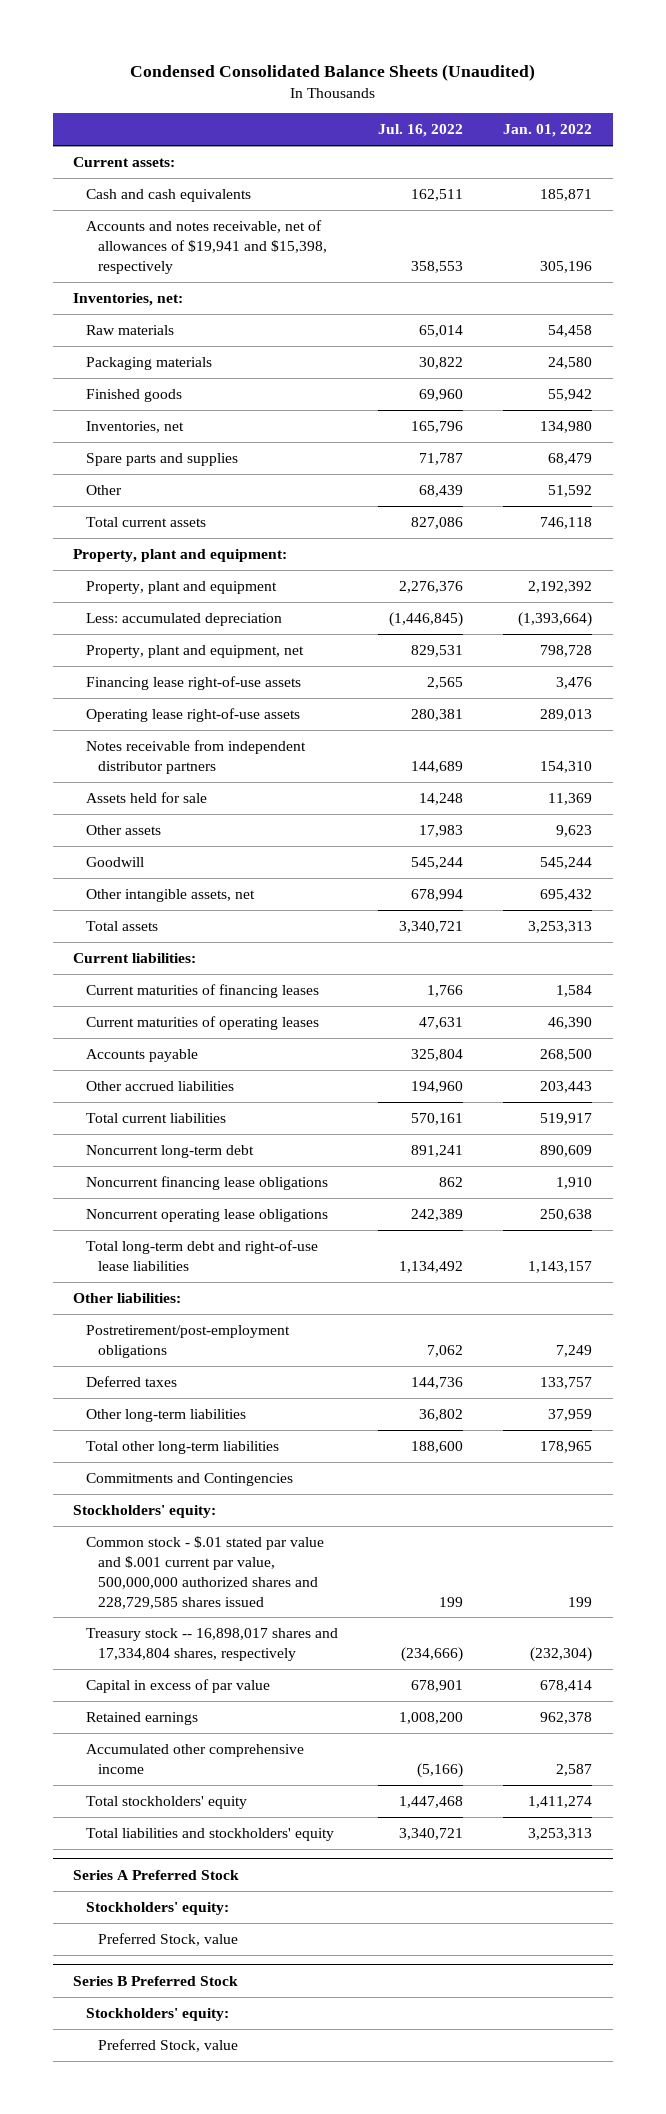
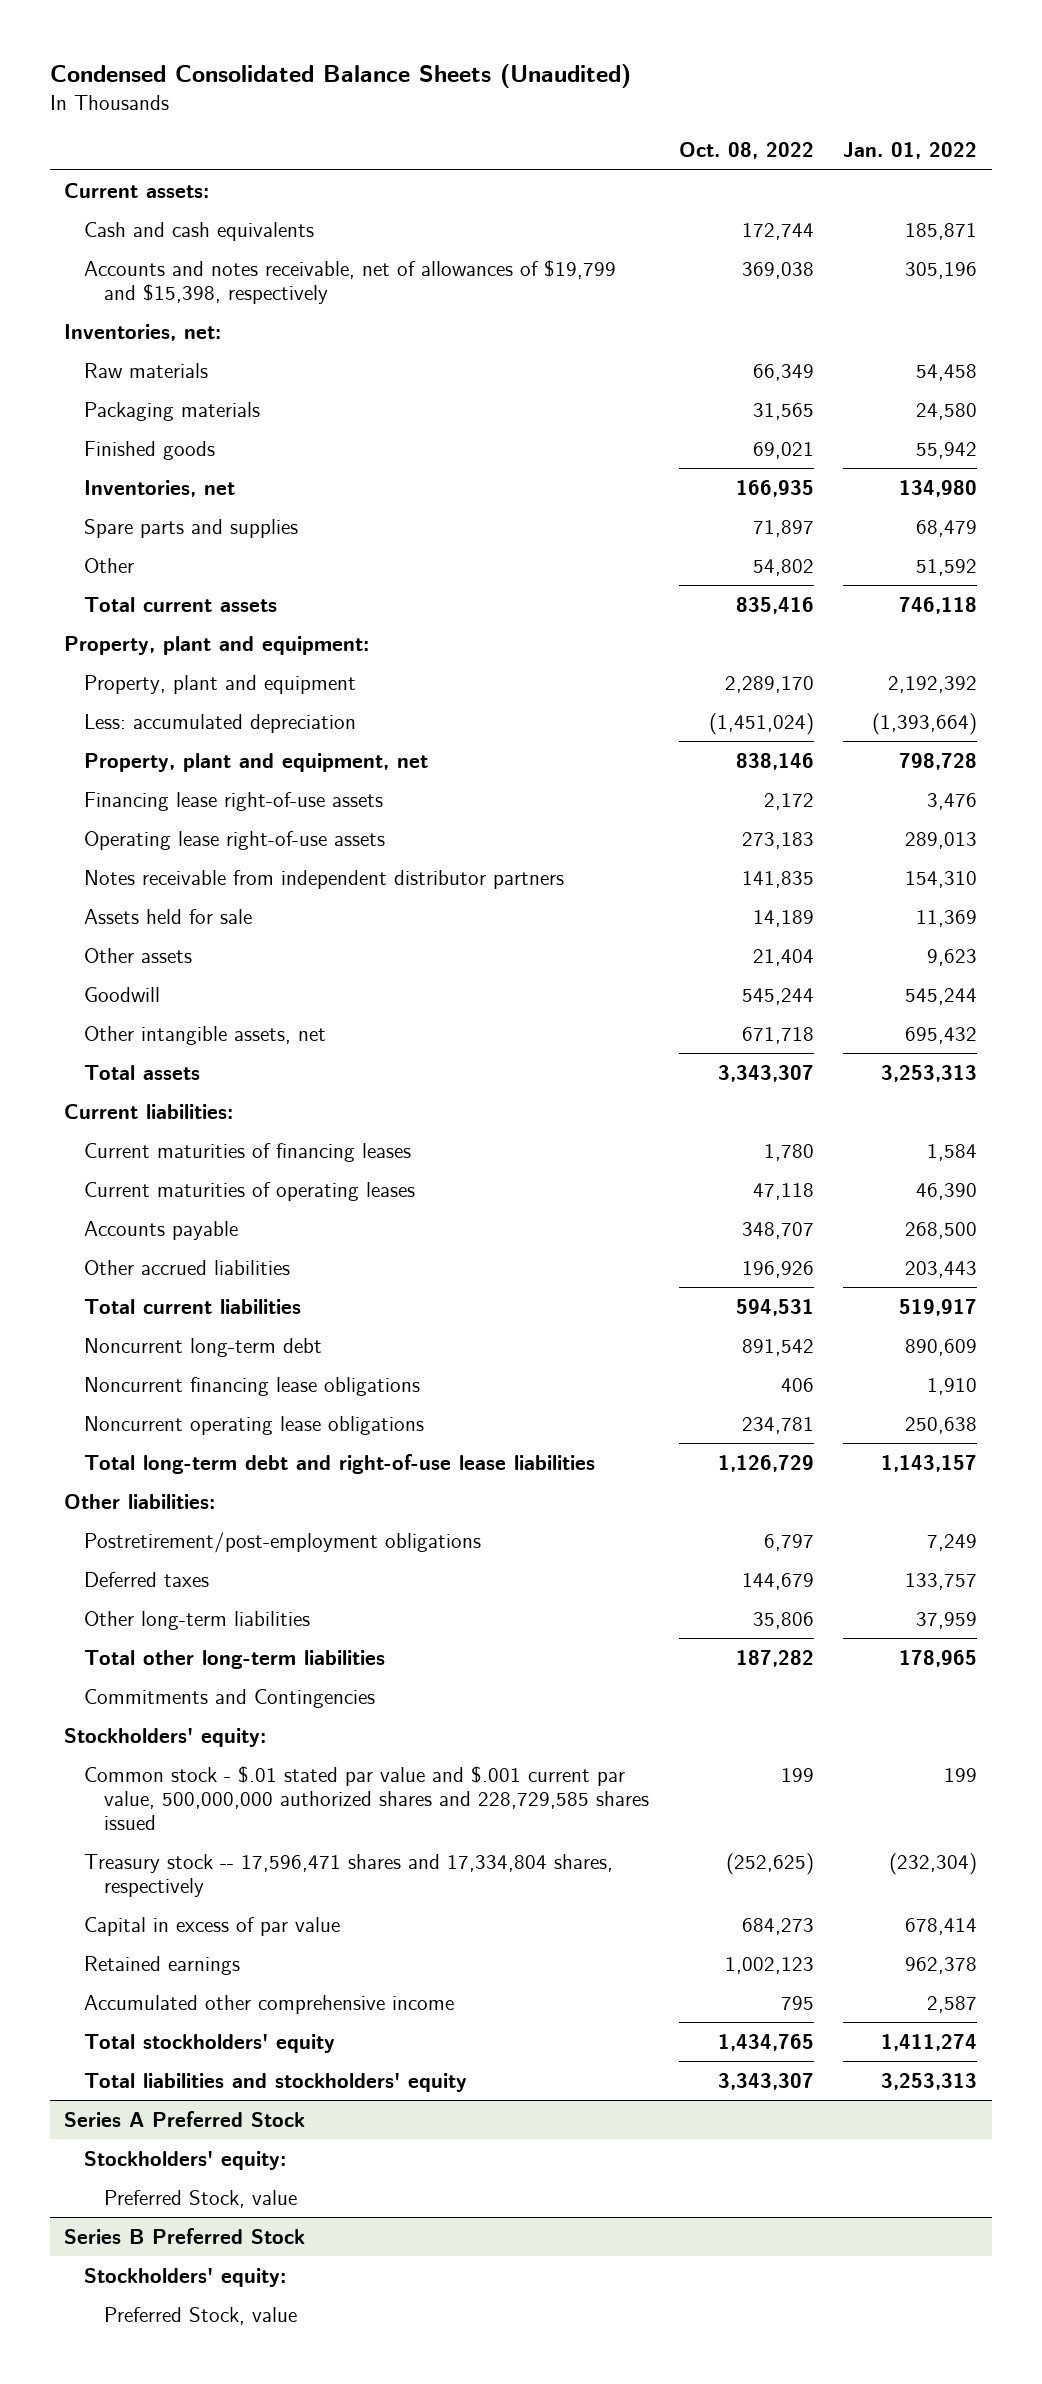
[377,124,463,138] Jul. 16, 2022 -> none
none -> [678,142,814,160] Oct. 08, 2022
[85,219,327,274] Accounts and notes receivable, net of allowances of $19,941 and $15,398, respectively -> [84,259,617,304] Accounts and notes receivable, net of allowances of $19,799 and $15,398, respectively
[85,1627,338,1661] Treasury stock -- 16,898,017 shares and 17,334,804 shares, respectively -> [84,1853,614,1897] Treasury stock -- 17,596,471 shares and 17,334,804 shares, respectively

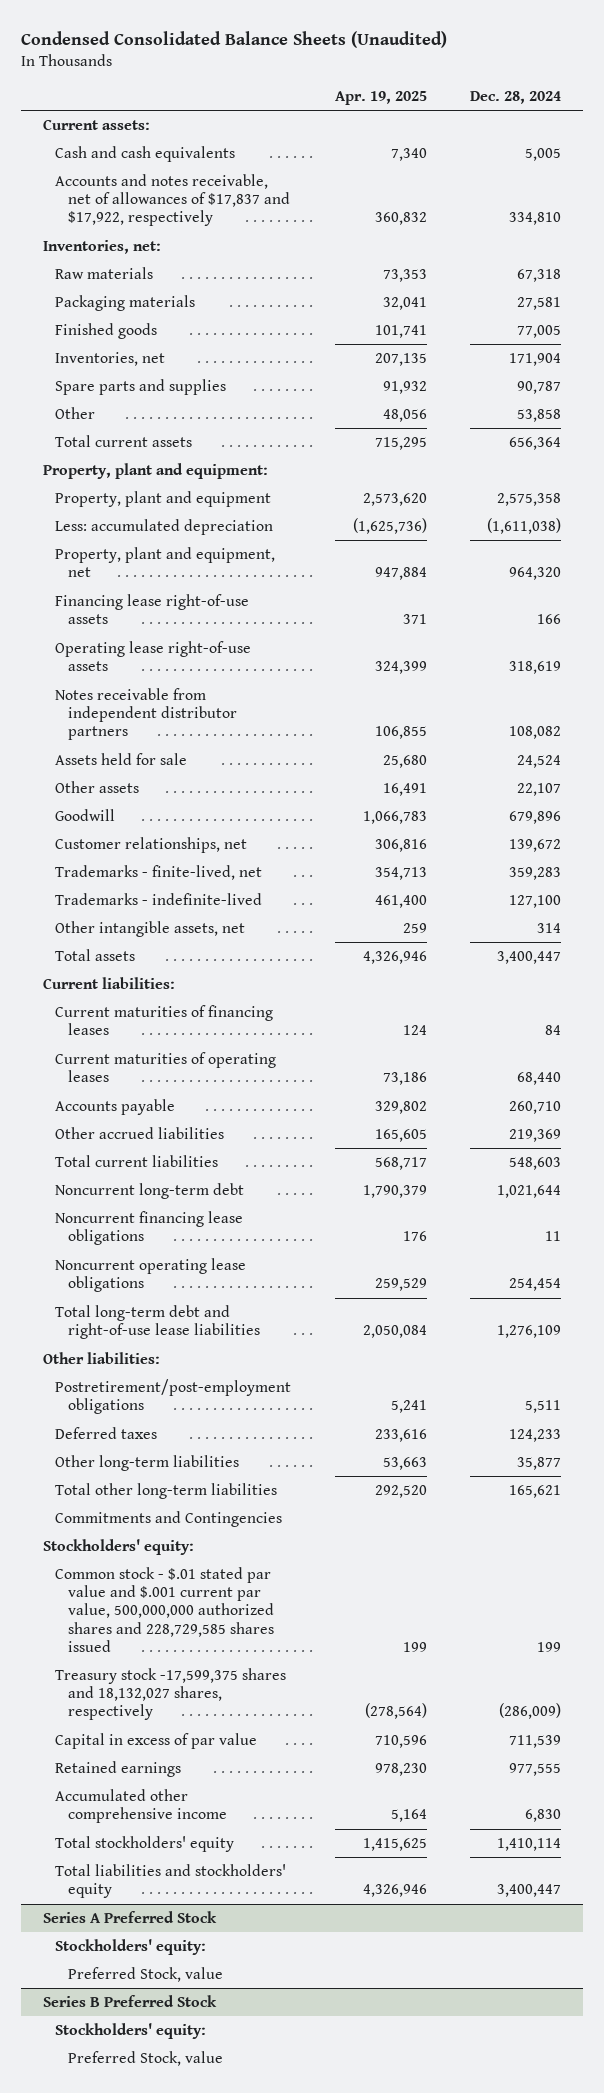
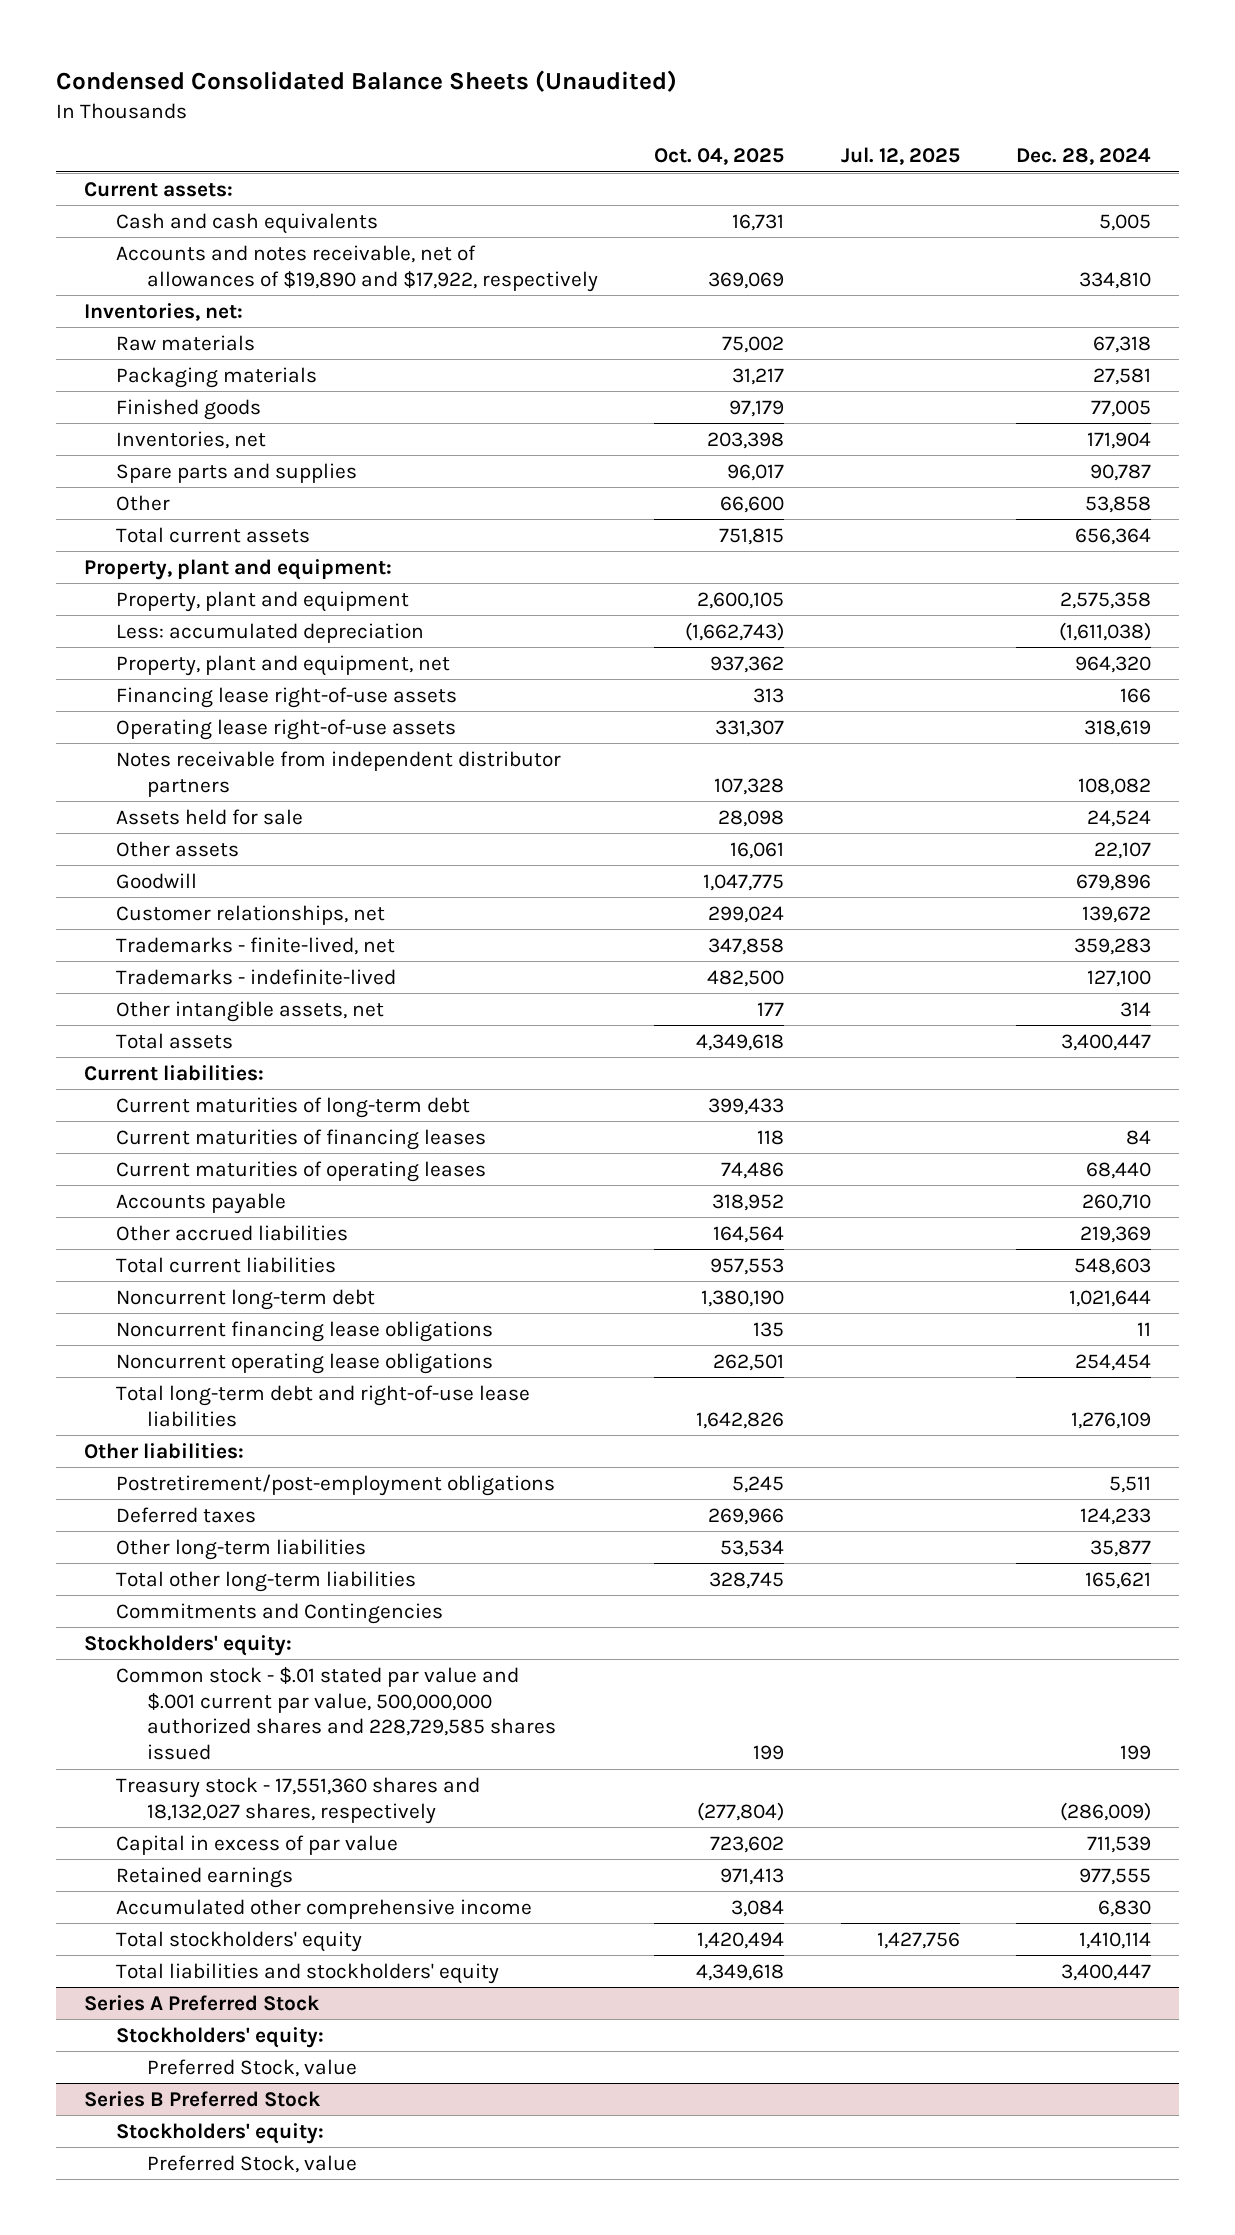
[334,90,427,105] Apr. 19, 2025 -> none
none -> [654,148,785,166] Oct. 04, 2025
none -> [840,147,960,166] Jul. 12, 2025
[55,173,290,227] Accounts and notes receivable, net of allowances of $17,837 and $17,922, respectively -> [115,244,599,292] Accounts and notes receivable, net of allowances of $19,890 and $17,922, respectively
none -> [115,1096,470,1118] Current maturities of long-term debt
[55,1667,287,1721] Treasury stock -17,599,375 shares and 18,132,027 shares, respectively -> [115,1776,480,1824] Treasury stock - 17,551,360 shares and 18,132,027 shares, respectively

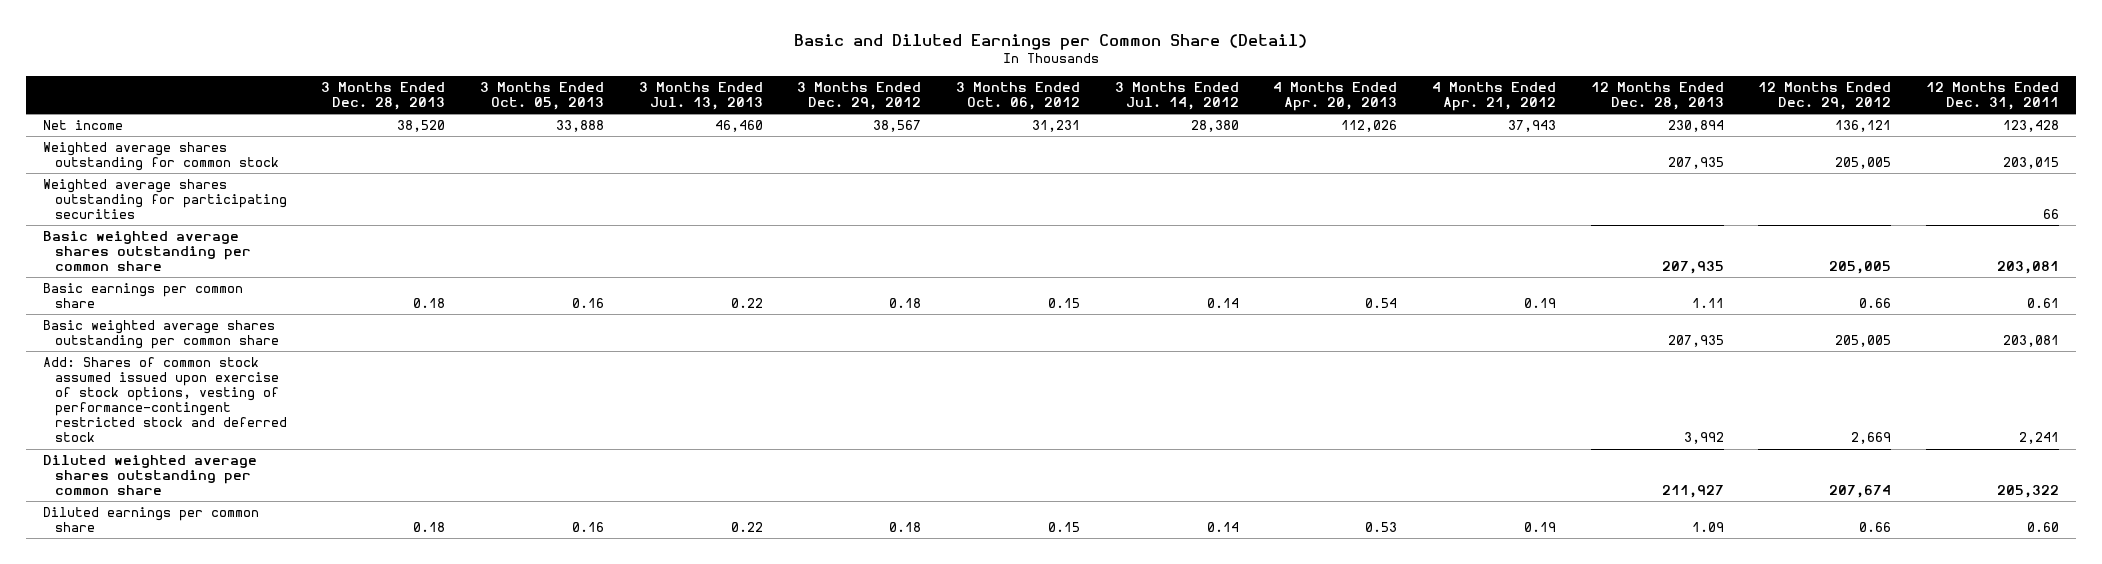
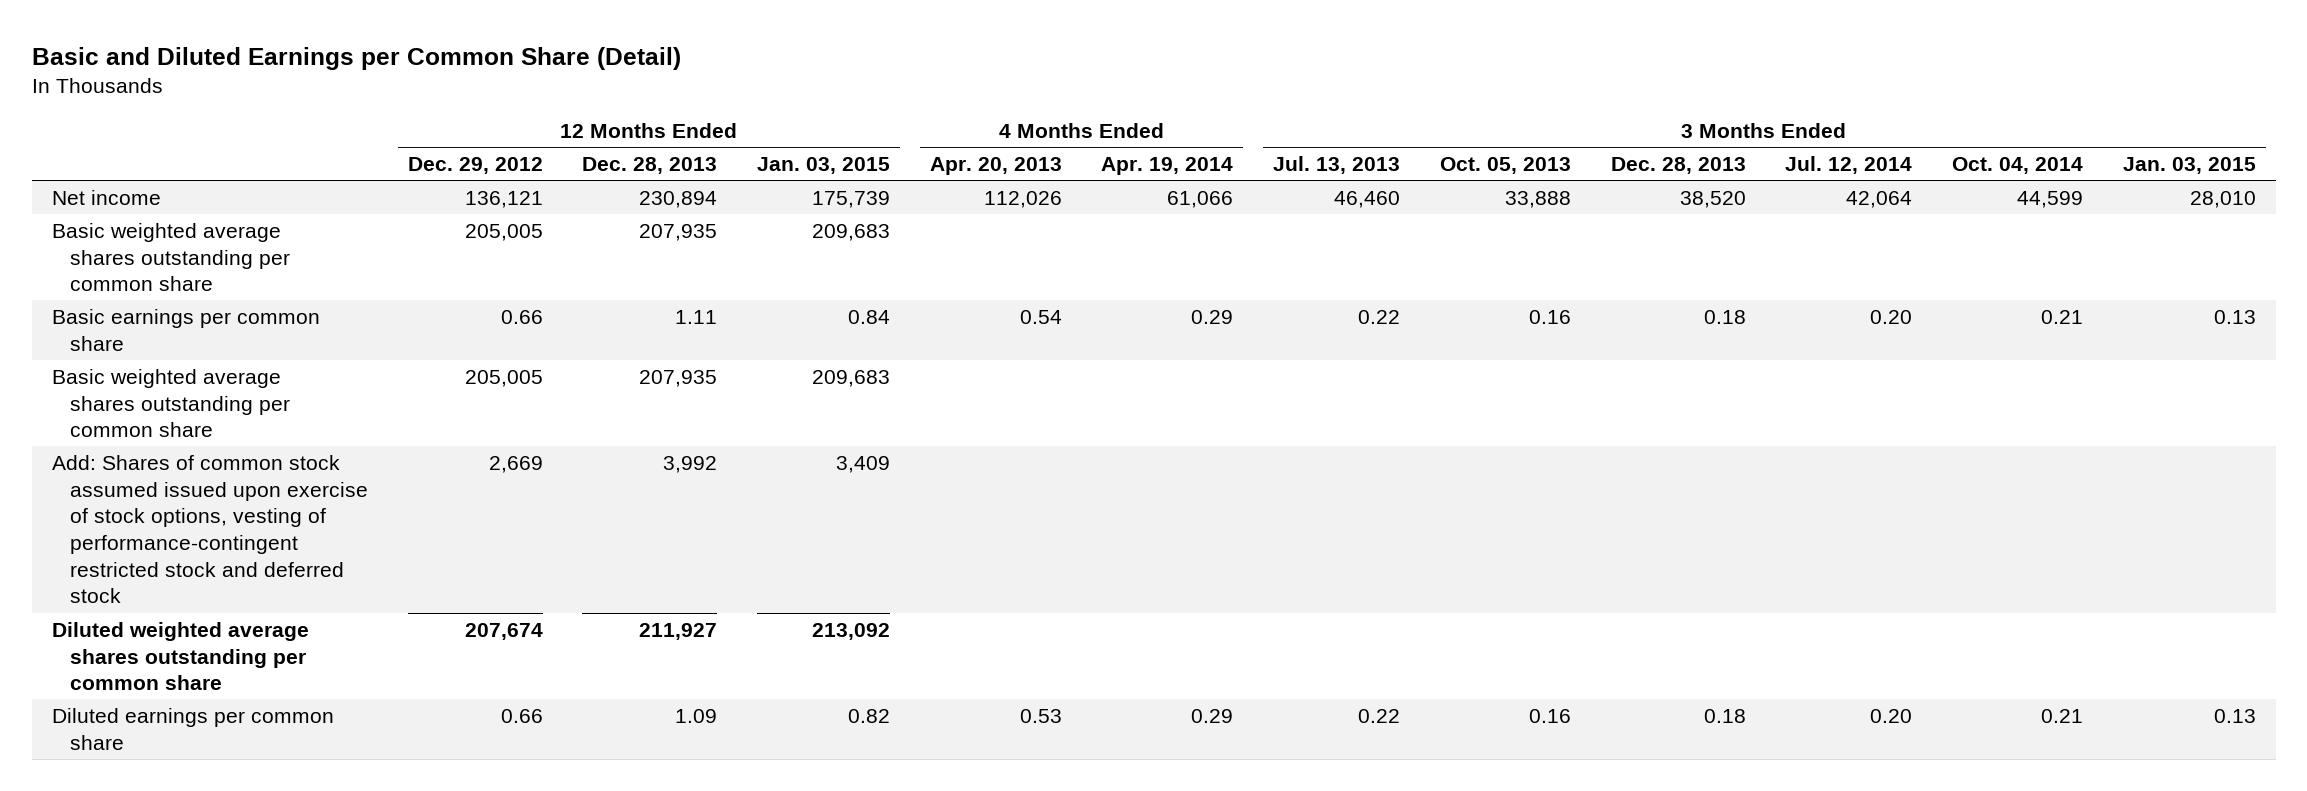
[797,82,922,111] 3 Months Ended Dec. 29, 2012 -> none
[956,82,1081,111] 3 Months Ended Oct. 06, 2012 -> none
[1114,82,1239,111] 3 Months Ended Jul. 14, 2012 -> none
[1431,82,1556,112] 4 Months Ended Apr. 21, 2012 -> none
[1925,82,2059,111] 12 Months Ended Dec. 31, 2011 -> none
none -> [757,157,891,175] Jan. 03, 2015
none -> [1101,157,1234,176] Apr. 19, 2014
none -> [1785,156,1913,175] Jul. 12, 2014
none -> [1951,157,2083,175] Oct. 04, 2014
none -> [2122,157,2256,175] Jan. 03, 2015
[42,141,279,172] Weighted average shares outstanding for common stock -> none
[42,178,287,220] Weighted average shares outstanding for participating securities -> none

